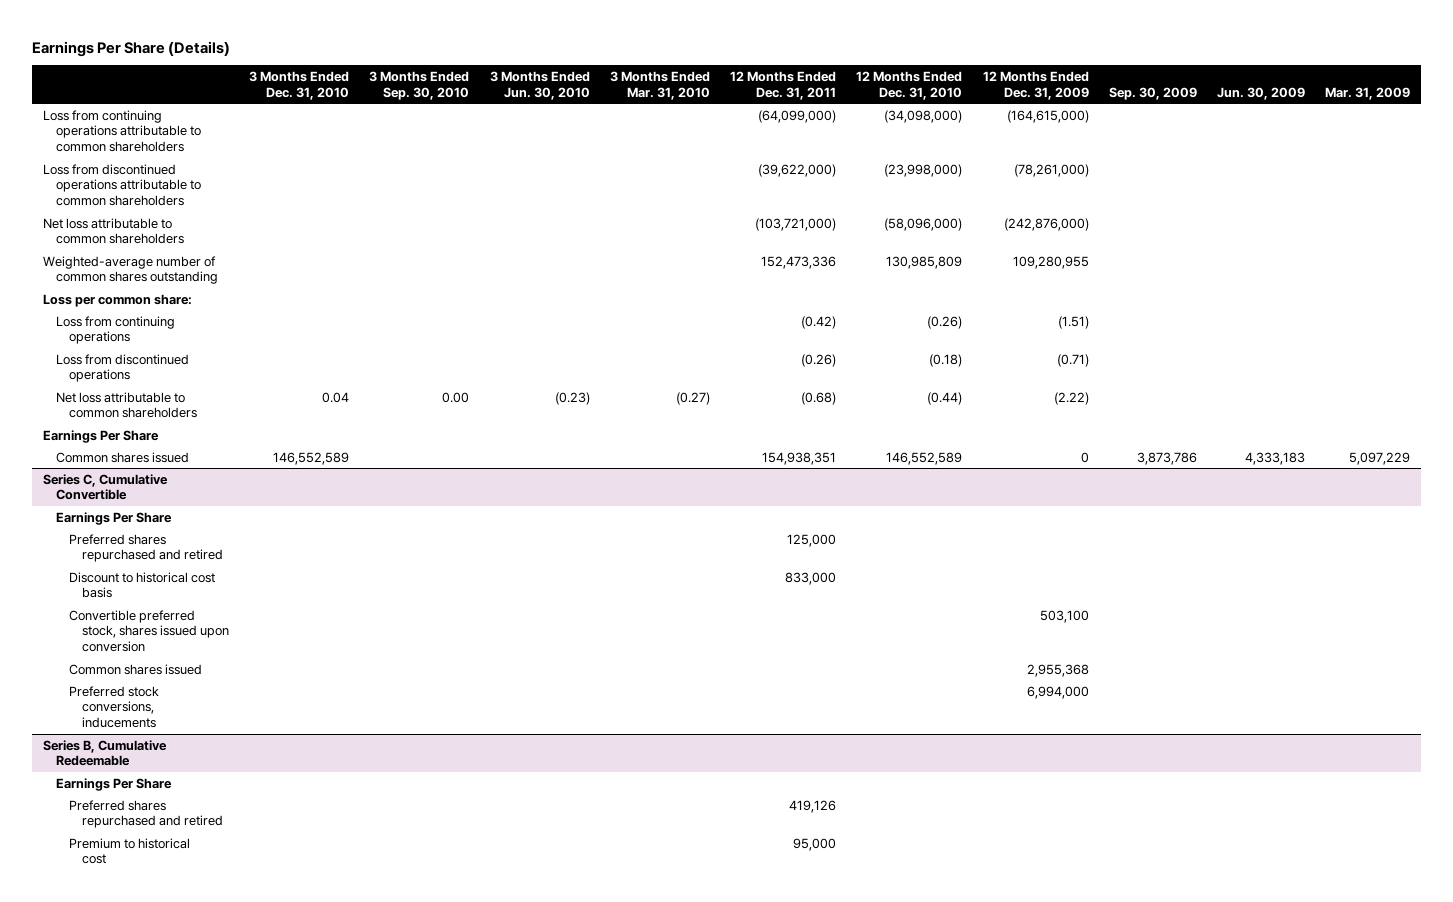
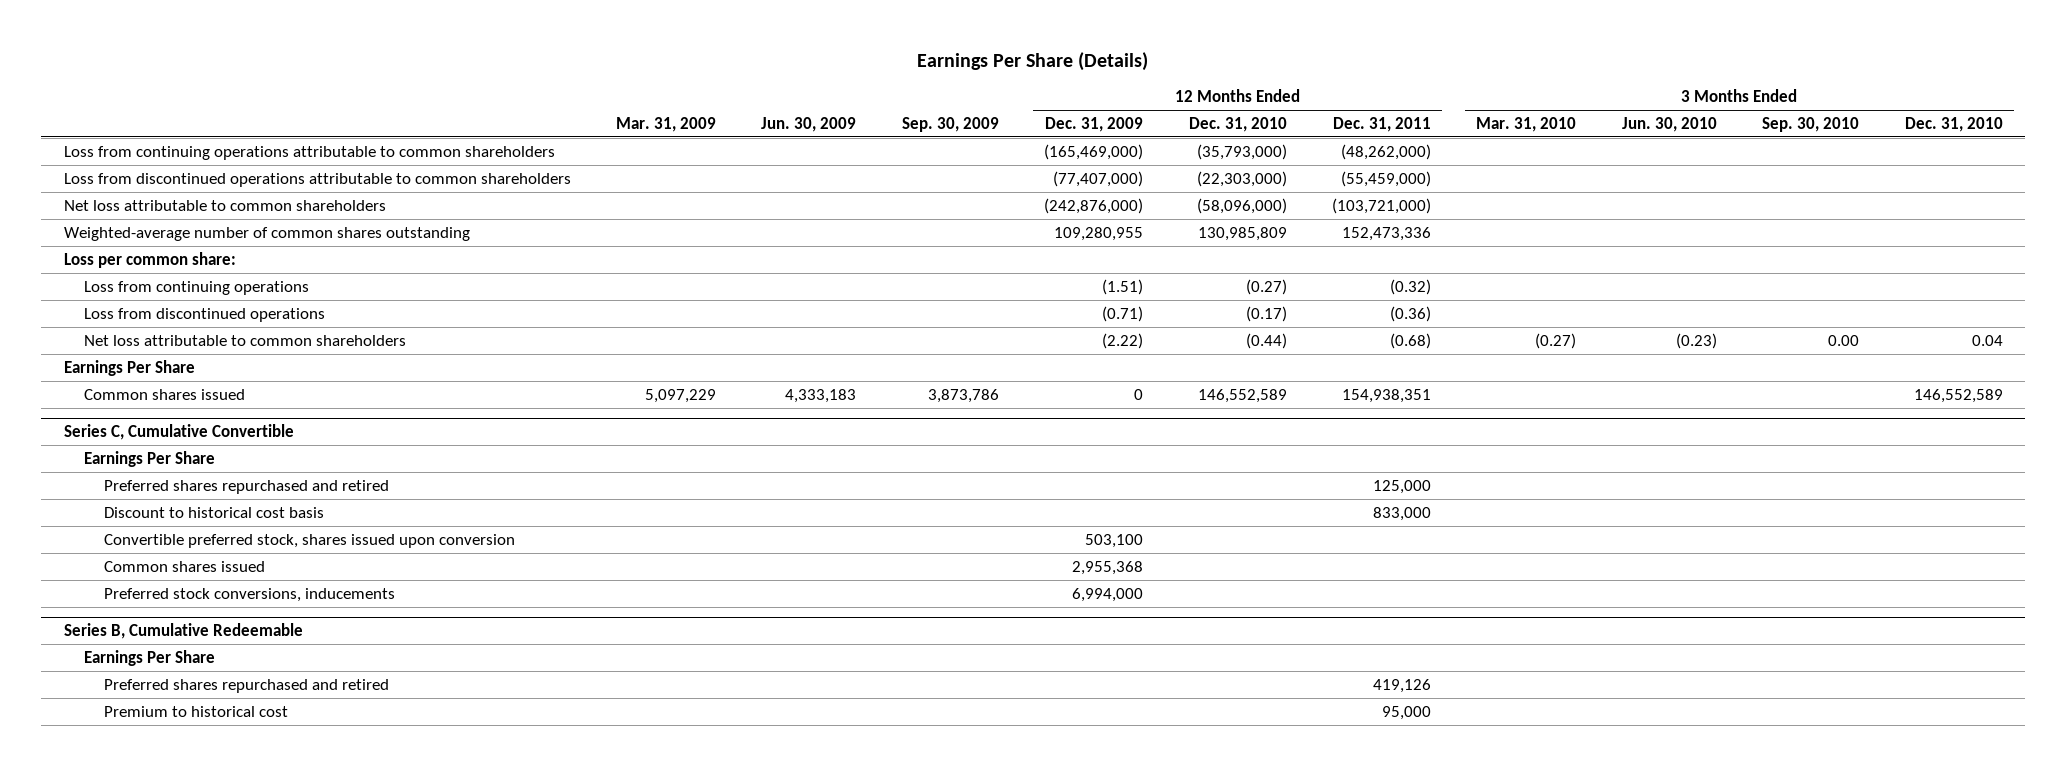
[758,109,837,123] (64,099,000) -> [1340,143,1431,160] (48,262,000)
[884,109,963,123] (34,098,000) -> [1196,143,1287,160] (35,793,000)
[1006,109,1089,123] (164,615,000) -> [1044,143,1144,160] (165,469,000)
[758,163,837,177] (39,622,000) -> [1340,170,1431,187] (55,459,000)
[884,163,963,177] (23,998,000) -> [1196,170,1287,187] (22,303,000)
[1013,163,1089,177] (78,261,000) -> [1053,170,1144,187] (77,407,000)
[801,315,837,329] (0.42) -> [1389,278,1431,295] (0.32)
[927,315,963,329] (0.26) -> [1245,278,1287,295] (0.27)
[801,353,837,367] (0.26) -> [1389,305,1431,322] (0.36)
[929,353,963,367] (0.18) -> [1245,305,1287,322] (0.17)

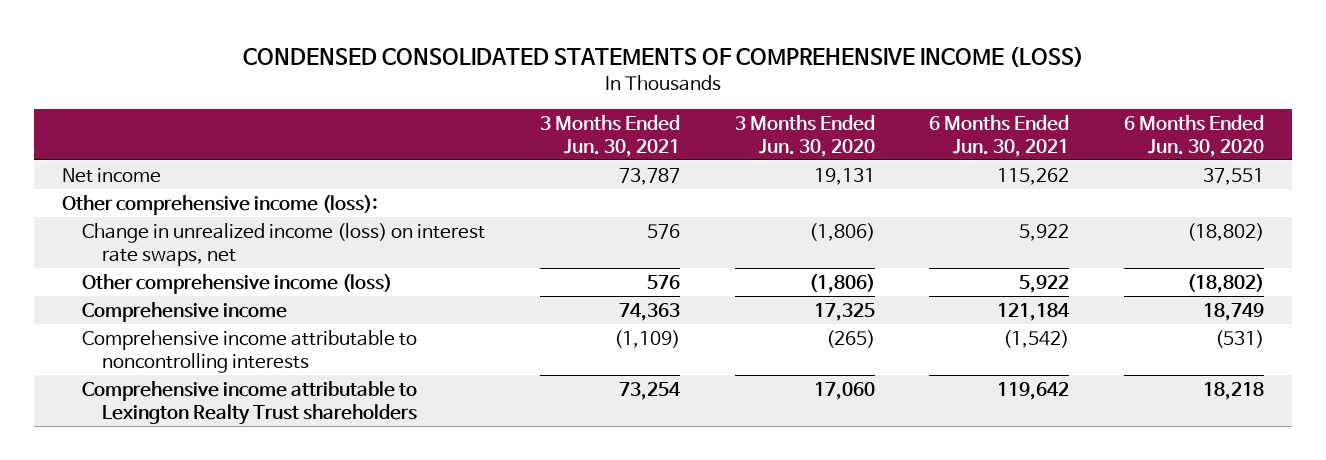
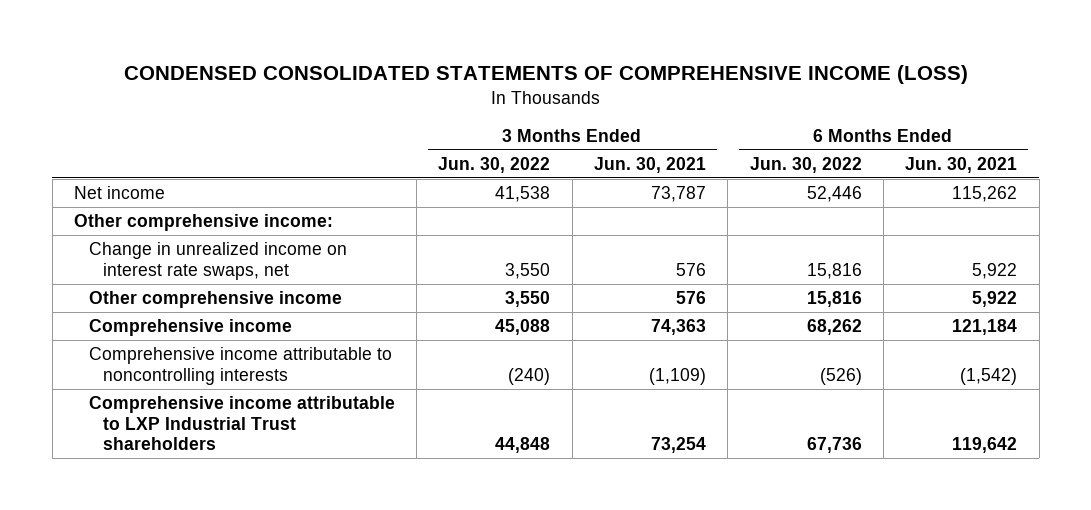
[734,114,875,157] 3 Months Ended Jun. 30, 2020 -> none
[1124,114,1265,157] 6 Months Ended Jun. 30, 2020 -> none
none -> [438,156,551,173] Jun. 30, 2022
none -> [749,156,862,173] Jun. 30, 2022
[61,194,378,215] Other comprehensive income (loss): -> [74,214,334,232] Other comprehensive income:
[81,222,485,266] Change in unrealized income (loss) on interest rate swaps, net -> [88,242,347,280] Change in unrealized income on interest rate swaps, net
[81,273,392,294] Other comprehensive income (loss) -> [88,291,342,309] Other comprehensive income
[81,380,417,425] Comprehensive income attributable to Lexington Realty Trust shareholders -> [88,396,395,451] Comprehensive income attributable to LXP Industrial Trust shareholders

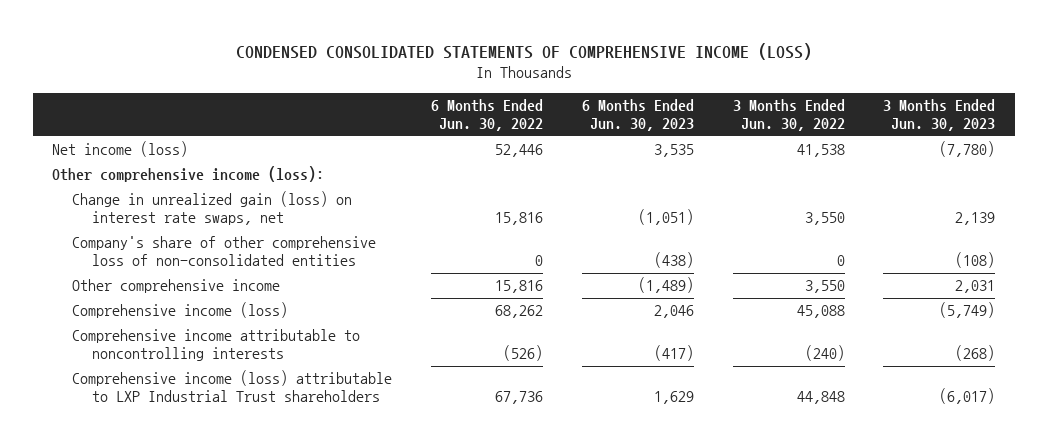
[594,156,707,173] Jun. 30, 2021 -> none
[905,156,1018,173] Jun. 30, 2021 -> none
none -> [581,99,694,132] 6 Months Ended Jun. 30, 2023
none -> [883,99,996,132] 3 Months Ended Jun. 30, 2023
[74,186,166,200] Net income -> [52,141,189,158] Net income (loss)
[74,214,334,232] Other comprehensive income: -> [52,166,325,183] Other comprehensive income (loss):
[88,242,347,280] Change in unrealized income on interest rate swaps, net -> [72,191,353,226] Change in unrealized gain (loss) on interest rate swaps, net
none -> [72,236,377,267] Company's share of other comprehensive loss of non-consolidated entities
[88,319,292,337] Comprehensive income -> [72,302,289,319] Comprehensive income (loss)
[88,396,395,451] Comprehensive income attributable to LXP Industrial Trust shareholders -> [72,370,393,403] Comprehensive income (loss) attributable to LXP Industrial Trust shareholders

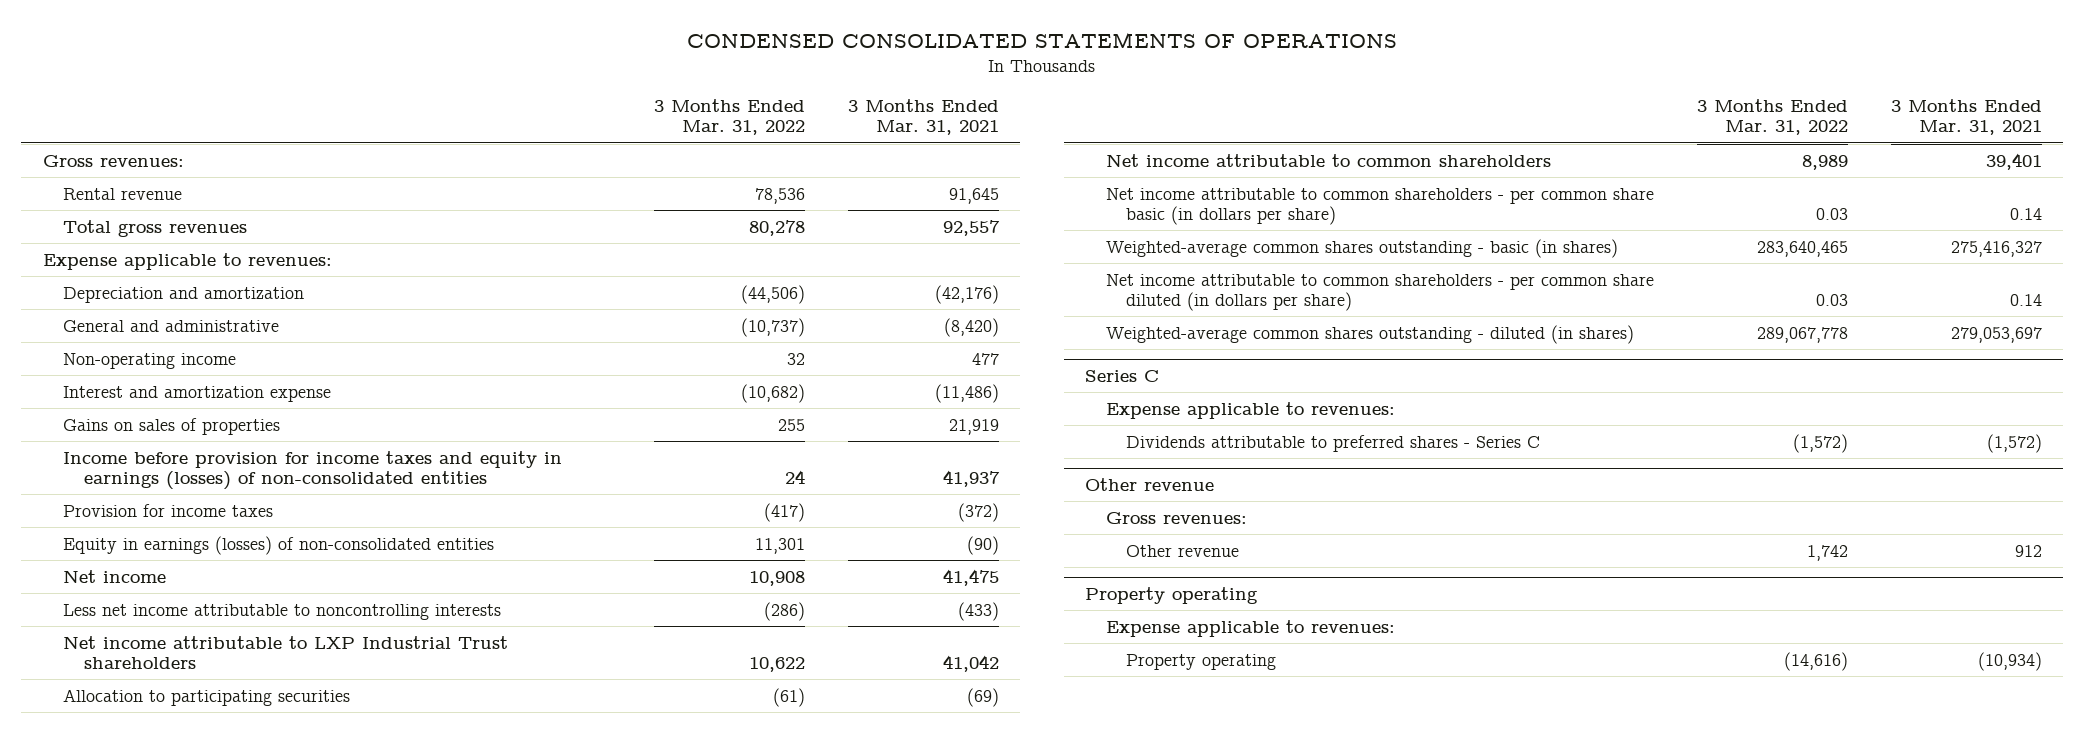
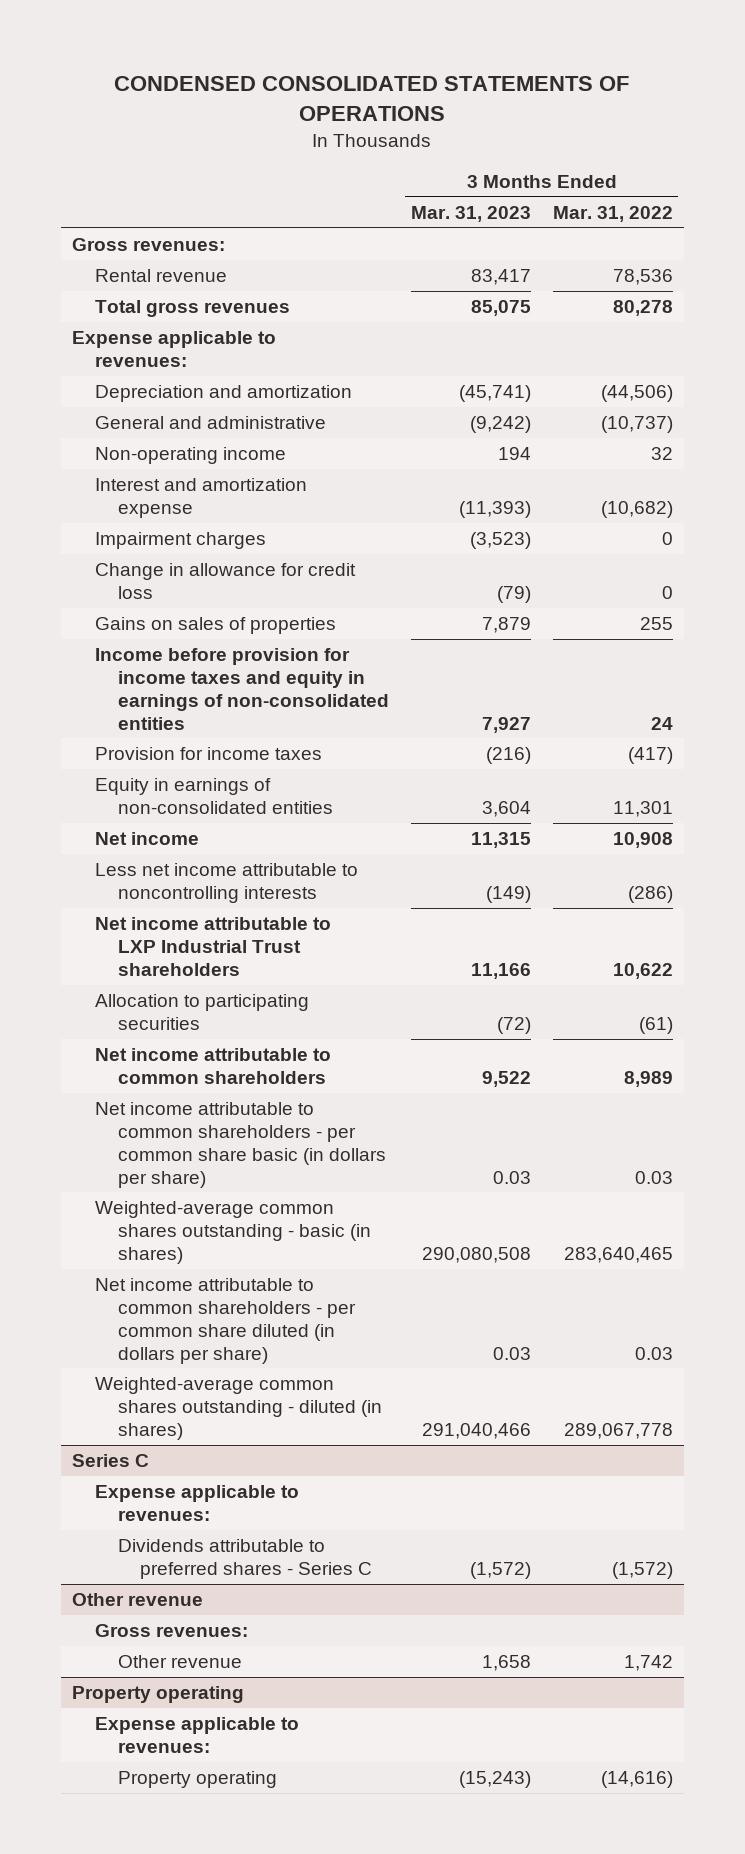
[847,98,999,135] 3 Months Ended Mar. 31, 2021 -> none
none -> [410,205,531,222] Mar. 31, 2023
none -> [94,532,266,550] Impairment charges
none -> [94,563,356,599] Change in allowance for credit loss
[63,450,563,490] Income before provision for income taxes and equity in earnings (losses) of non-consolidated entities -> [94,648,389,730] Income before provision for income taxes and equity in earnings of non-consolidated entities
[63,535,495,555] Equity in earnings (losses) of non-consolidated entities -> [94,778,333,814] Equity in earnings of non-consolidated entities

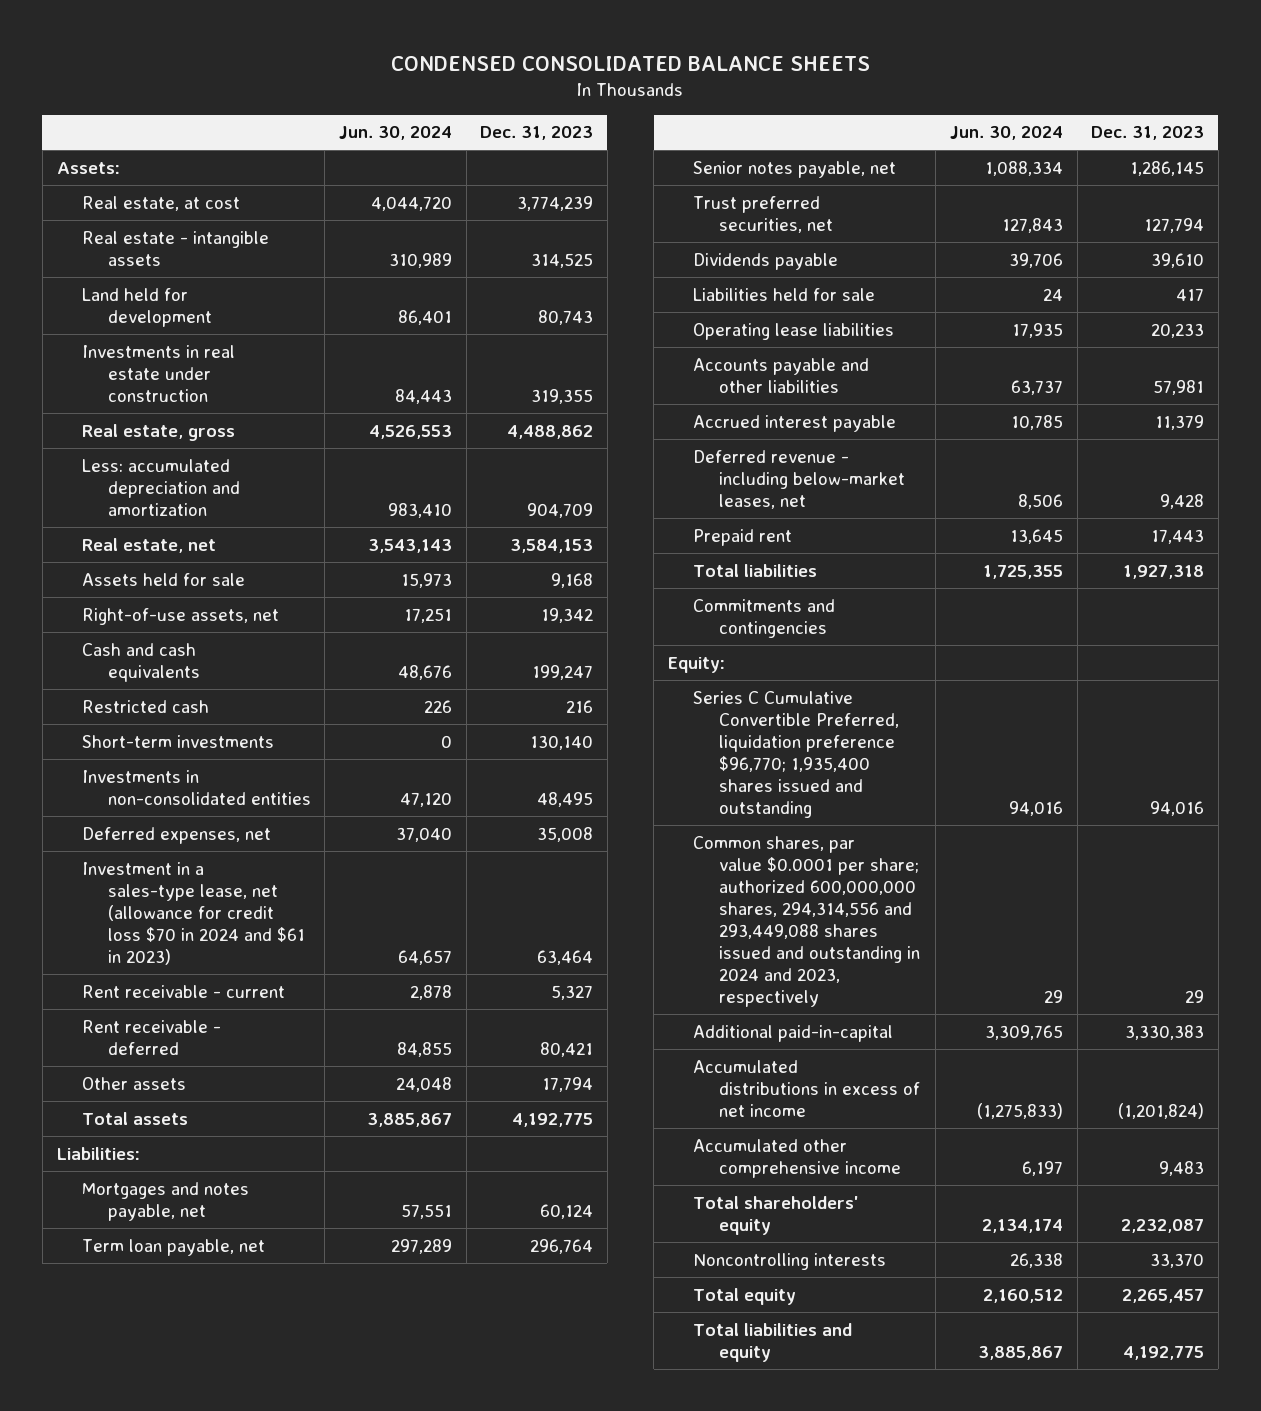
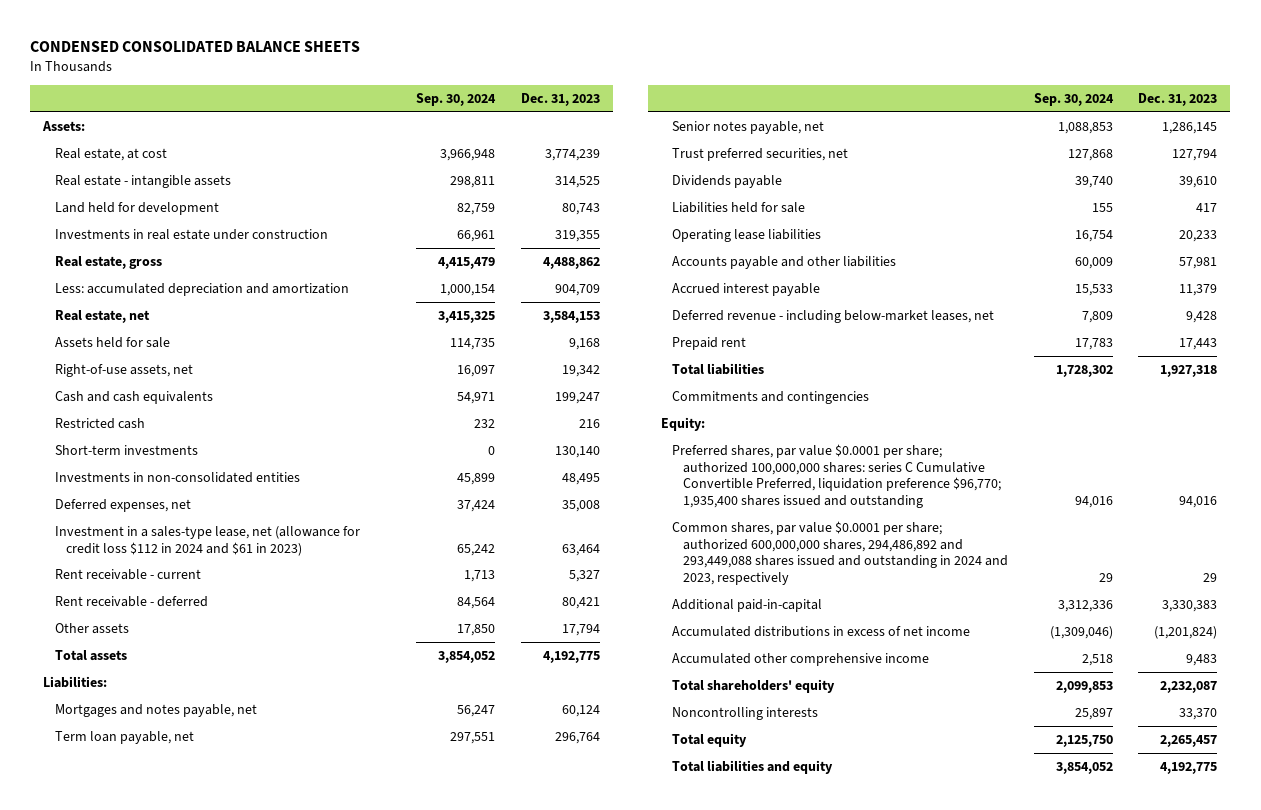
[338,126,452,141] Jun. 30, 2024 -> none
none -> [416,93,497,107] Sep. 30, 2024
[82,861,305,966] Investment in a sales-type lease, net (allowance for credit loss $70 in 2024 and $61 in 2023) -> [54,526,360,556] Investment in a sales-type lease, net (allowance for credit loss $112 in 2024 and $61 in 2023)
[693,690,899,819] Series C Cumulative Convertible Preferred, liquidation preference $96,770; 1,935,400 shares issued and outstanding -> [671,444,1002,508] Preferred shares, par value $0.0001 per share; authorized 100,000,000 shares: series C Cumulative Convertible Preferred, liquidation preference $96,770; 1,935,400 shares issued and outstanding
[693,835,920,1008] Common shares, par value $0.0001 per share; authorized 600,000,000 shares, 294,314,556 and 293,449,088 shares issued and outstanding in 2024 and 2023, respectively -> [671,521,1009,585] Common shares, par value $0.0001 per share; authorized 600,000,000 shares, 294,486,892 and 293,449,088 shares issued and outstanding in 2024 and 2023, respectively

